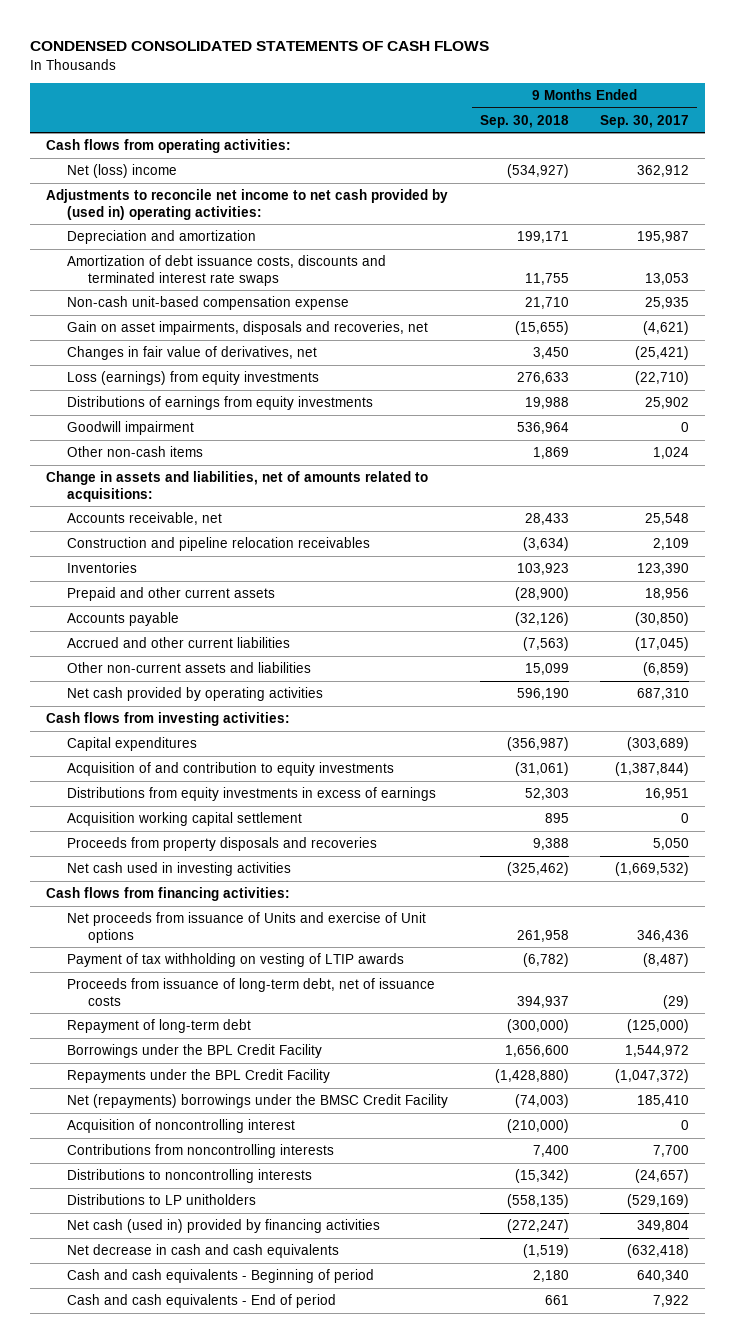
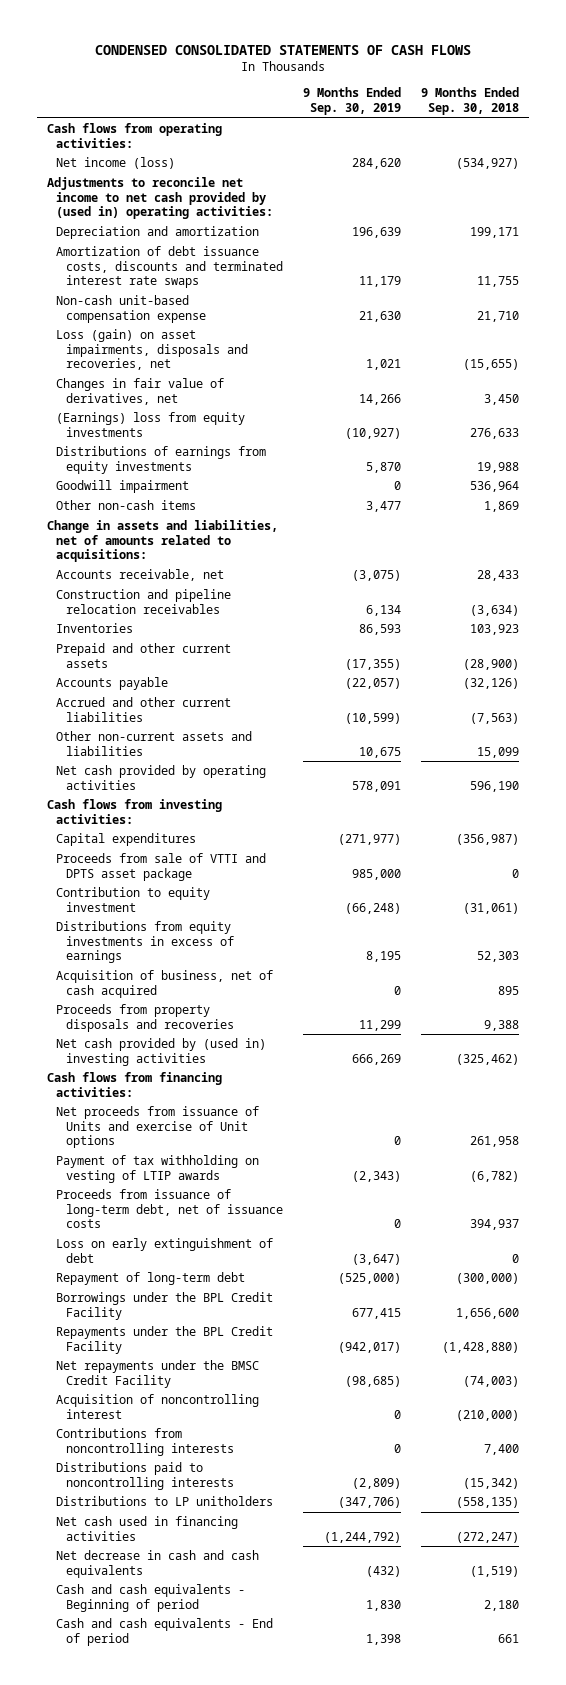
[600,114,690,128] Sep. 30, 2017 -> none
none -> [303,87,402,115] 9 Months Ended Sep. 30, 2019
[67,163,178,178] Net (loss) income -> [56,157,176,170] Net income (loss)
[67,320,429,335] Gain on asset impairments, disposals and recoveries, net -> [56,329,249,371] Loss (gain) on asset impairments, disposals and recoveries, net
[67,370,320,385] Loss (earnings) from equity investments -> [56,412,246,437] (Earnings) loss from equity investments
none -> [56,853,267,881] Proceeds from sale of VTTI and DPTS asset package
[67,761,395,776] Acquisition of and contribution to equity investments -> [56,887,211,912] Contribution to equity investment
[67,811,303,826] Acquisition working capital settlement -> [56,970,274,998] Acquisition of business, net of cash acquired
[67,861,292,876] Net cash used in investing activities -> [56,1038,267,1066] Net cash provided by (used in) investing activities
none -> [56,1238,274,1263] Loss on early extinguishment of debt
[67,1093,449,1108] Net (repayments) borrowings under the BMSC Credit Facility -> [56,1360,260,1388] Net repayments under the BMSC Credit Facility
[67,1168,313,1183] Distributions to noncontrolling interests -> [56,1462,235,1490] Distributions paid to noncontrolling interests
[67,1218,381,1233] Net cash (used in) provided by financing activities -> [56,1516,239,1541] Net cash used in financing activities

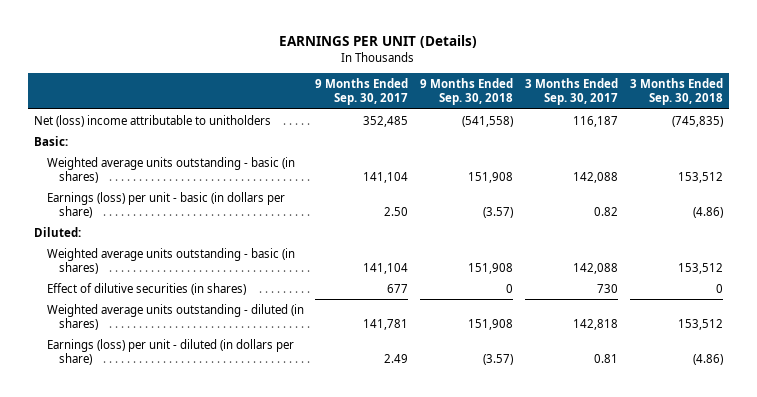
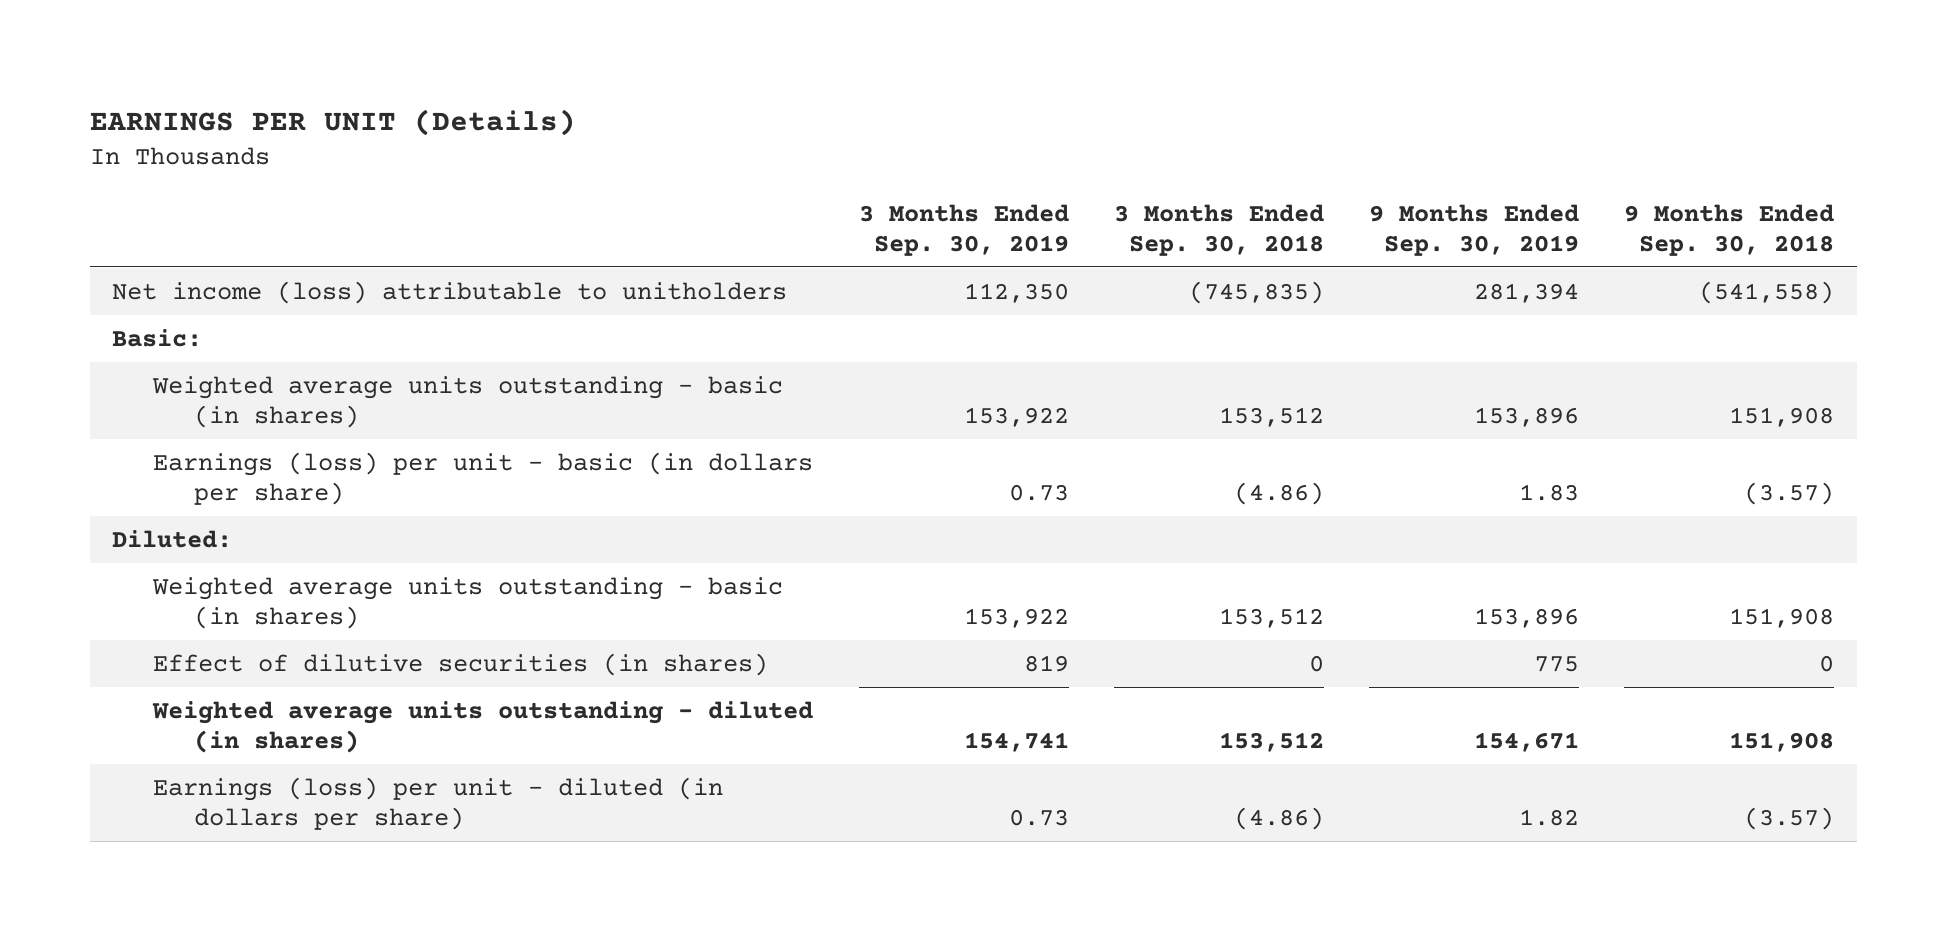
[315,78,409,106] 9 Months Ended Sep. 30, 2017 -> none
[525,78,619,106] 3 Months Ended Sep. 30, 2017 -> none
none -> [858,203,1069,256] 3 Months Ended Sep. 30, 2019
none -> [1369,203,1580,256] 9 Months Ended Sep. 30, 2019
[34,114,272,127] Net (loss) income attributable to unitholders -> [112,280,788,304] Net income (loss) attributable to unitholders

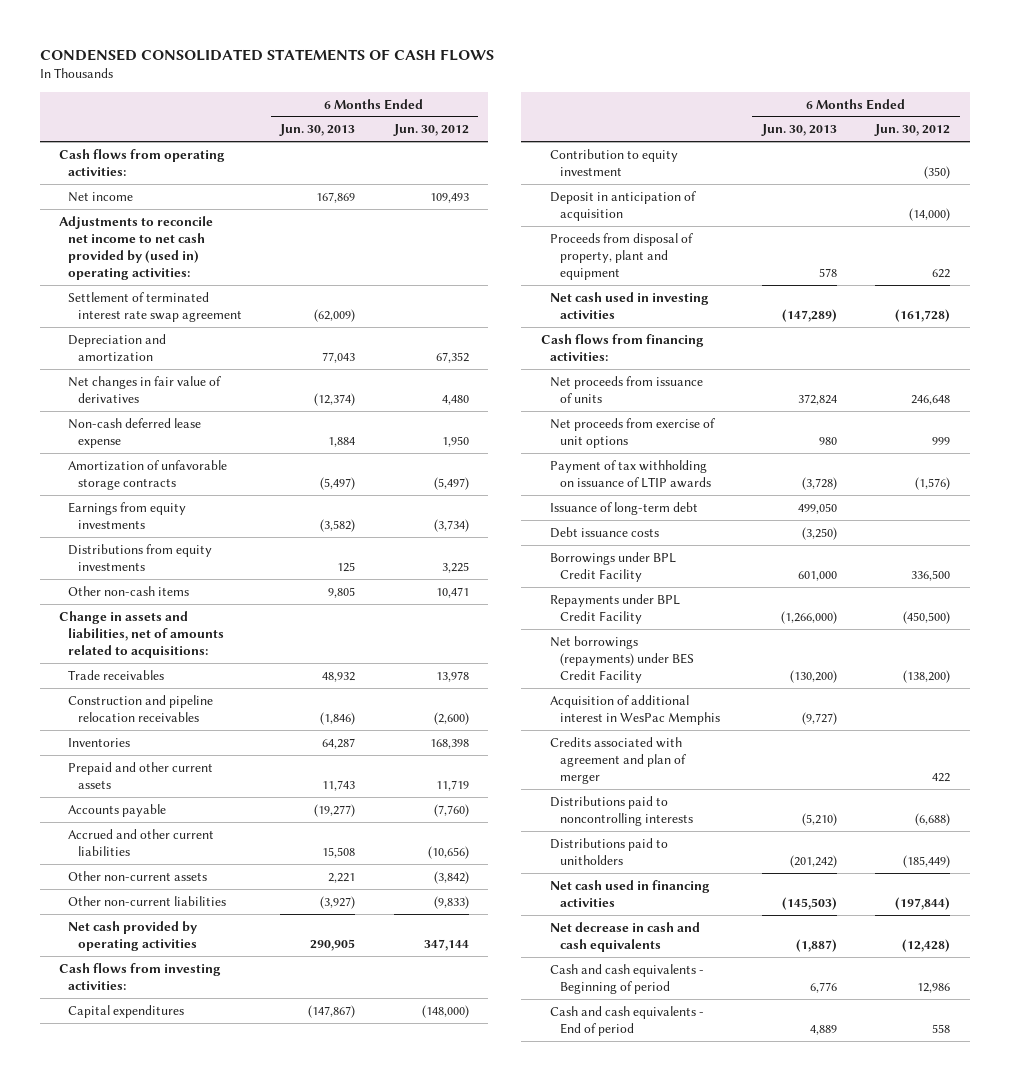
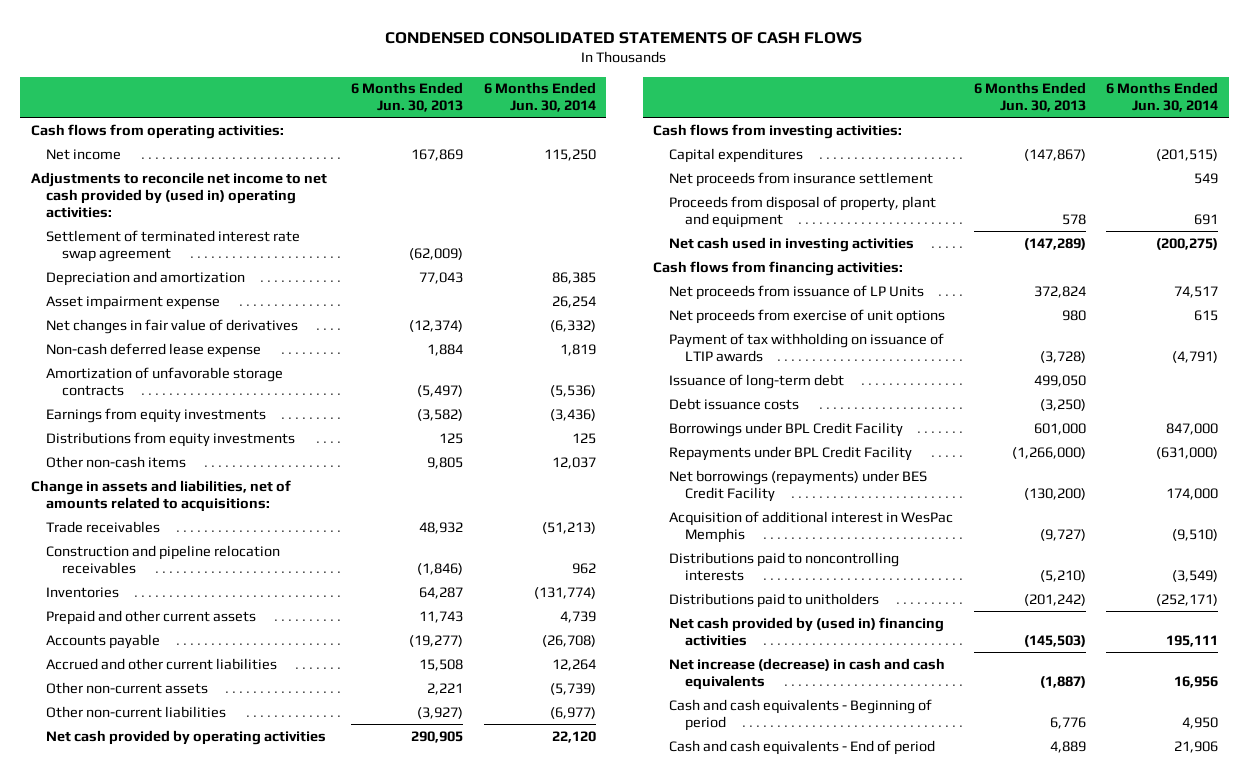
[392,124,469,137] Jun. 30, 2012 -> none
none -> [483,82,596,113] 6 Months Ended Jun. 30, 2014
none -> [46,295,221,310] Asset impairment expense
[550,148,679,176] Contribution to equity investment -> none
[550,190,697,221] Deposit in anticipation of acquisition -> none
none -> [668,171,933,187] Net proceeds from insurance settlement
[550,375,704,403] Net proceeds from issuance of units -> [668,284,924,300] Net proceeds from issuance of LP Units
[550,736,686,784] Credits associated with agreement and plan of merger -> none
[550,879,711,907] Net cash used in financing activities -> [668,616,944,646] Net cash provided by (used in) financing activities
[550,921,701,952] Net decrease in cash and cash equivalents -> [668,657,945,690] Net increase (decrease) in cash and cash equivalents

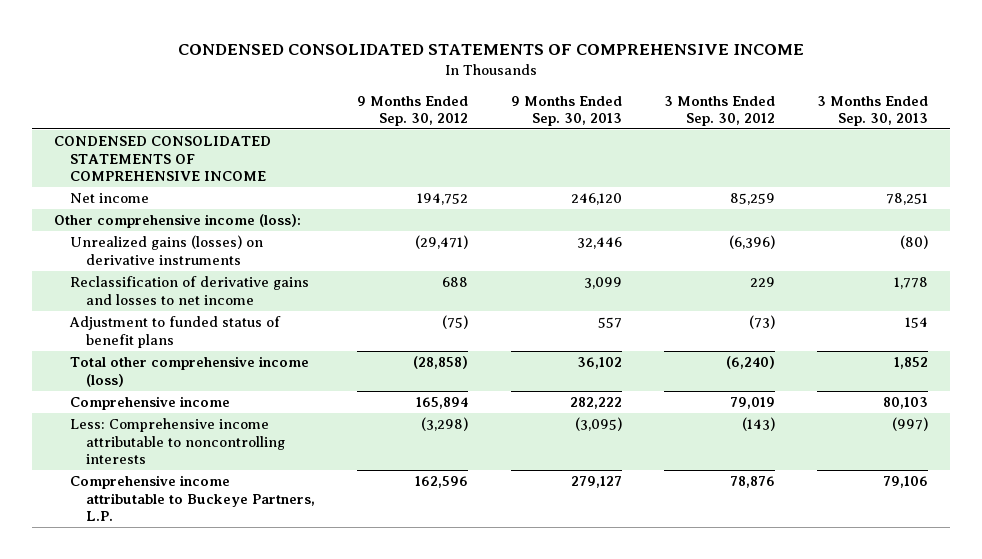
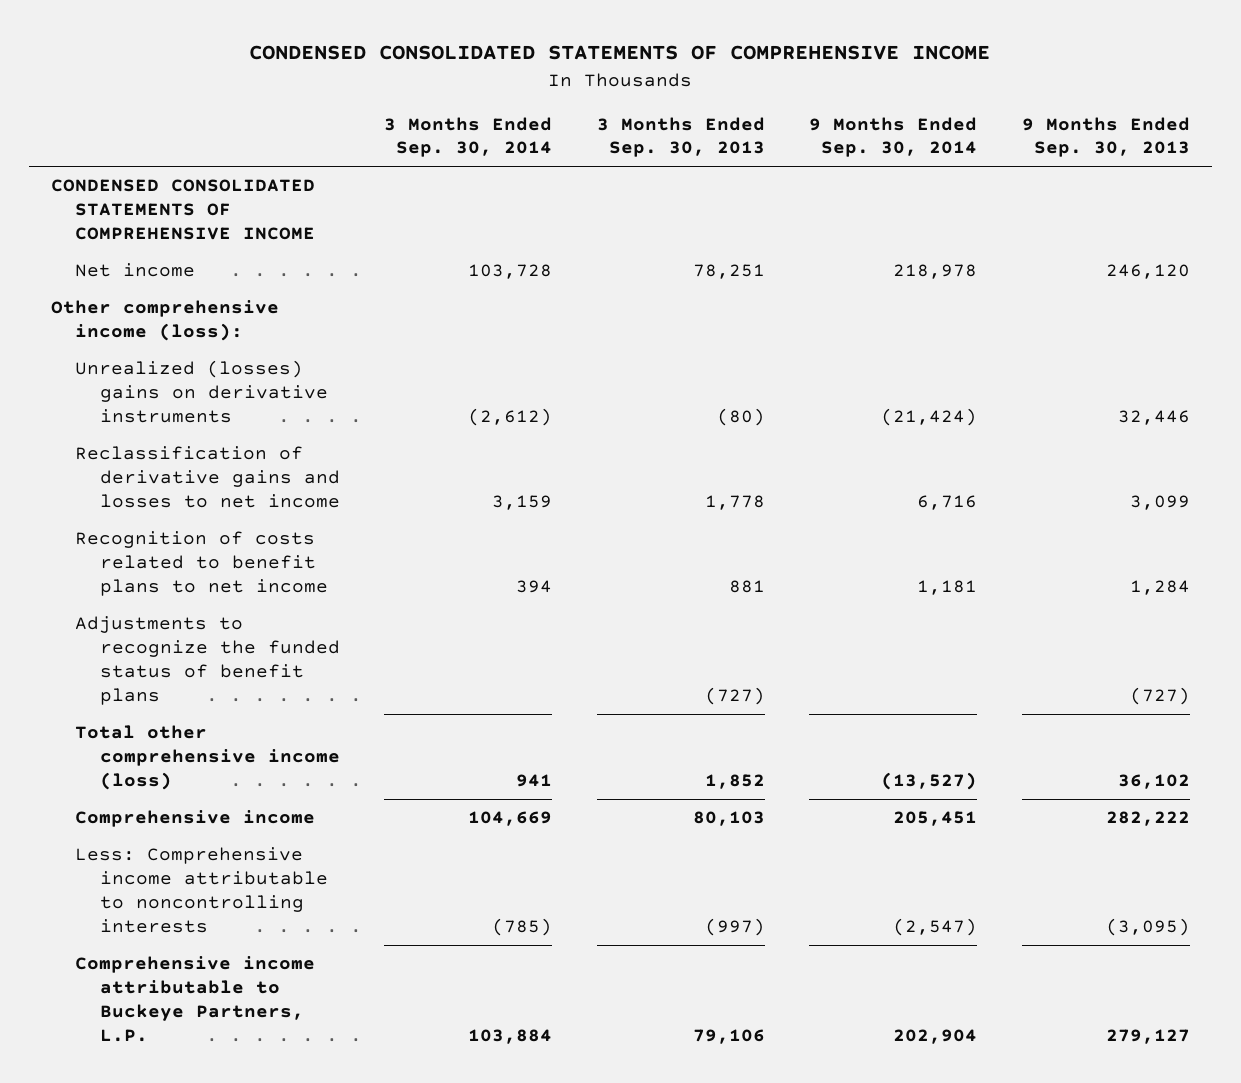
[357,95,469,126] 9 Months Ended Sep. 30, 2012 -> none
[663,95,775,126] 3 Months Ended Sep. 30, 2012 -> none
none -> [384,116,553,158] 3 Months Ended Sep. 30, 2014
none -> [809,116,978,158] 9 Months Ended Sep. 30, 2014
[69,235,263,265] Unrealized gains (losses) on derivative instruments -> [75,360,328,424] Unrealized (losses) gains on derivative instruments
none -> [75,531,328,597] Recognition of costs related to benefit plans to net income
[68,316,281,348] Adjustment to funded status of benefit plans -> [75,616,340,705] Adjustments to recognize the funded status of benefit plans
[597,317,622,329] 557 -> [1129,686,1190,705] (727)
[905,317,929,329] 154 -> [704,686,765,705] (727)

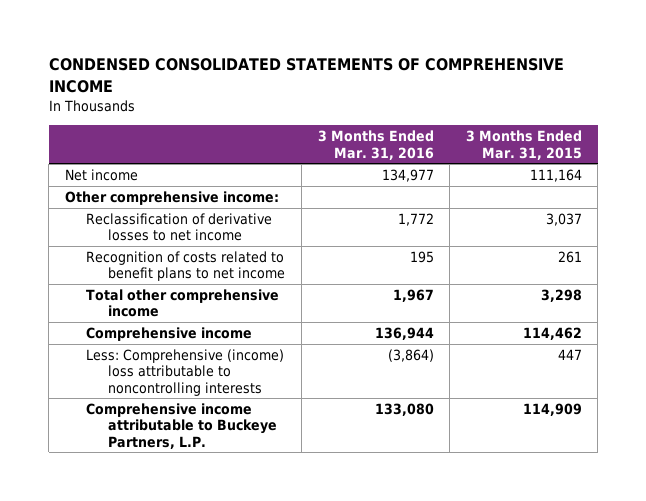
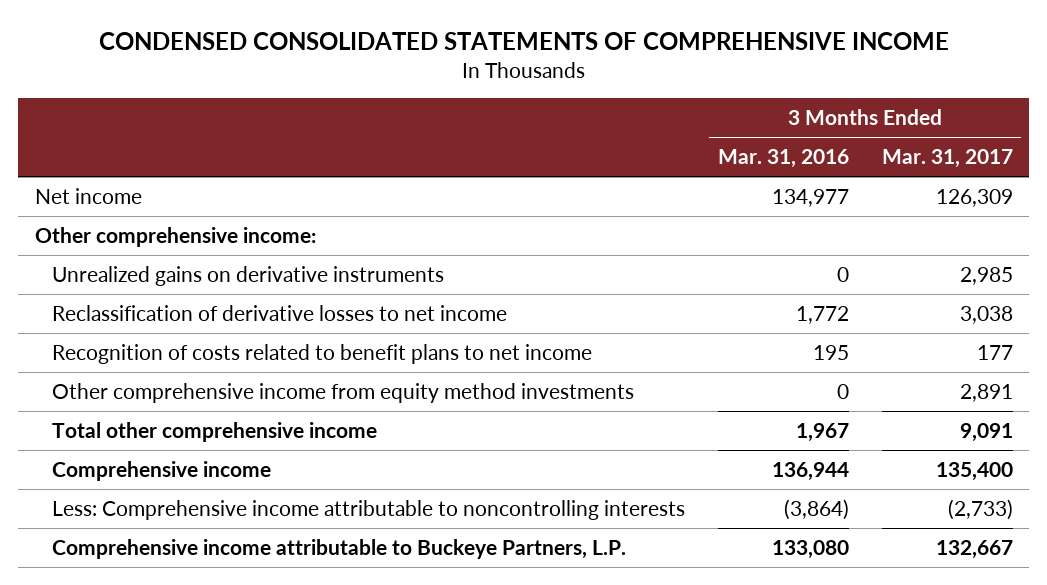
[465,130,582,160] 3 Months Ended Mar. 31, 2015 -> none
none -> [881,149,1013,169] Mar. 31, 2017
none -> [51,265,444,286] Unrealized gains on derivative instruments
none -> [51,382,634,403] Other comprehensive income from equity method investments
[86,348,285,396] Less: Comprehensive (income) loss attributable to noncontrolling interests -> [51,499,685,520] Less: Comprehensive income attributable to noncontrolling interests

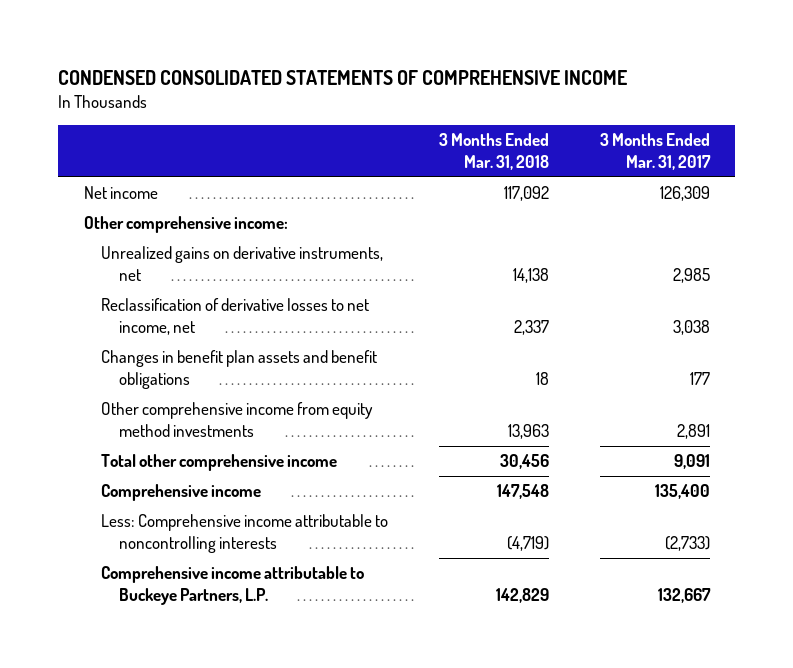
[717,149,849,169] Mar. 31, 2016 -> none
none -> [439,133,550,170] 3 Months Ended Mar. 31, 2018
[51,265,444,286] Unrealized gains on derivative instruments -> [101,246,384,281] Unrealized gains on derivative instruments, net
[51,304,507,321] Reclassification of derivative losses to net income -> [101,298,370,335] Reclassification of derivative losses to net income, net
[51,343,592,364] Recognition of costs related to benefit plans to net income -> [101,350,378,389] Changes in benefit plan assets and benefit obligations

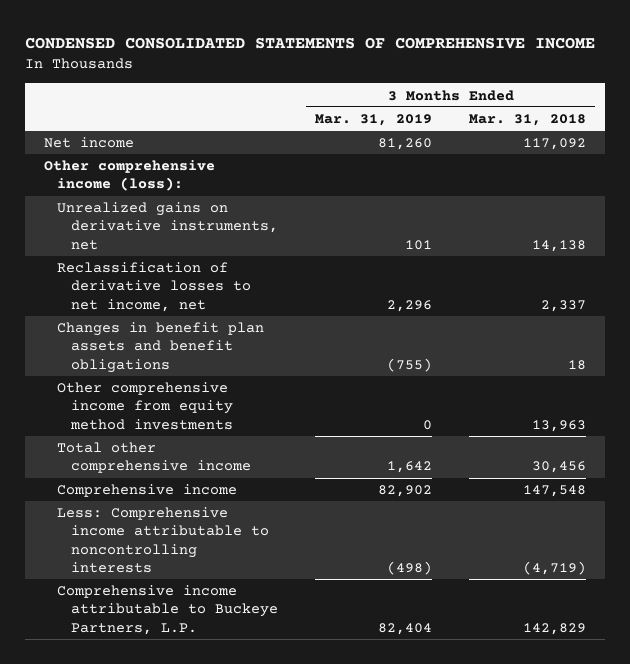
[599,133,711,170] 3 Months Ended Mar. 31, 2017 -> none
none -> [315,113,433,126] Mar. 31, 2019
[83,216,288,234] Other comprehensive income: -> [43,160,215,192] Other comprehensive income (loss):

